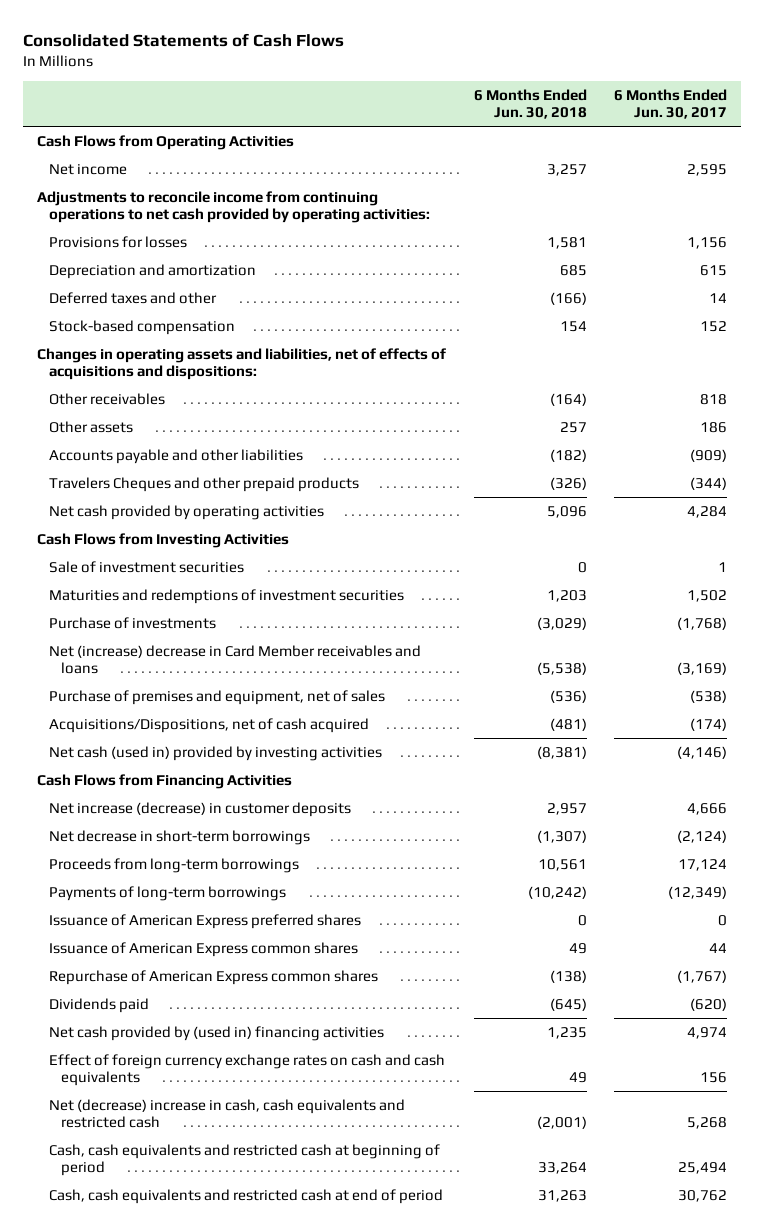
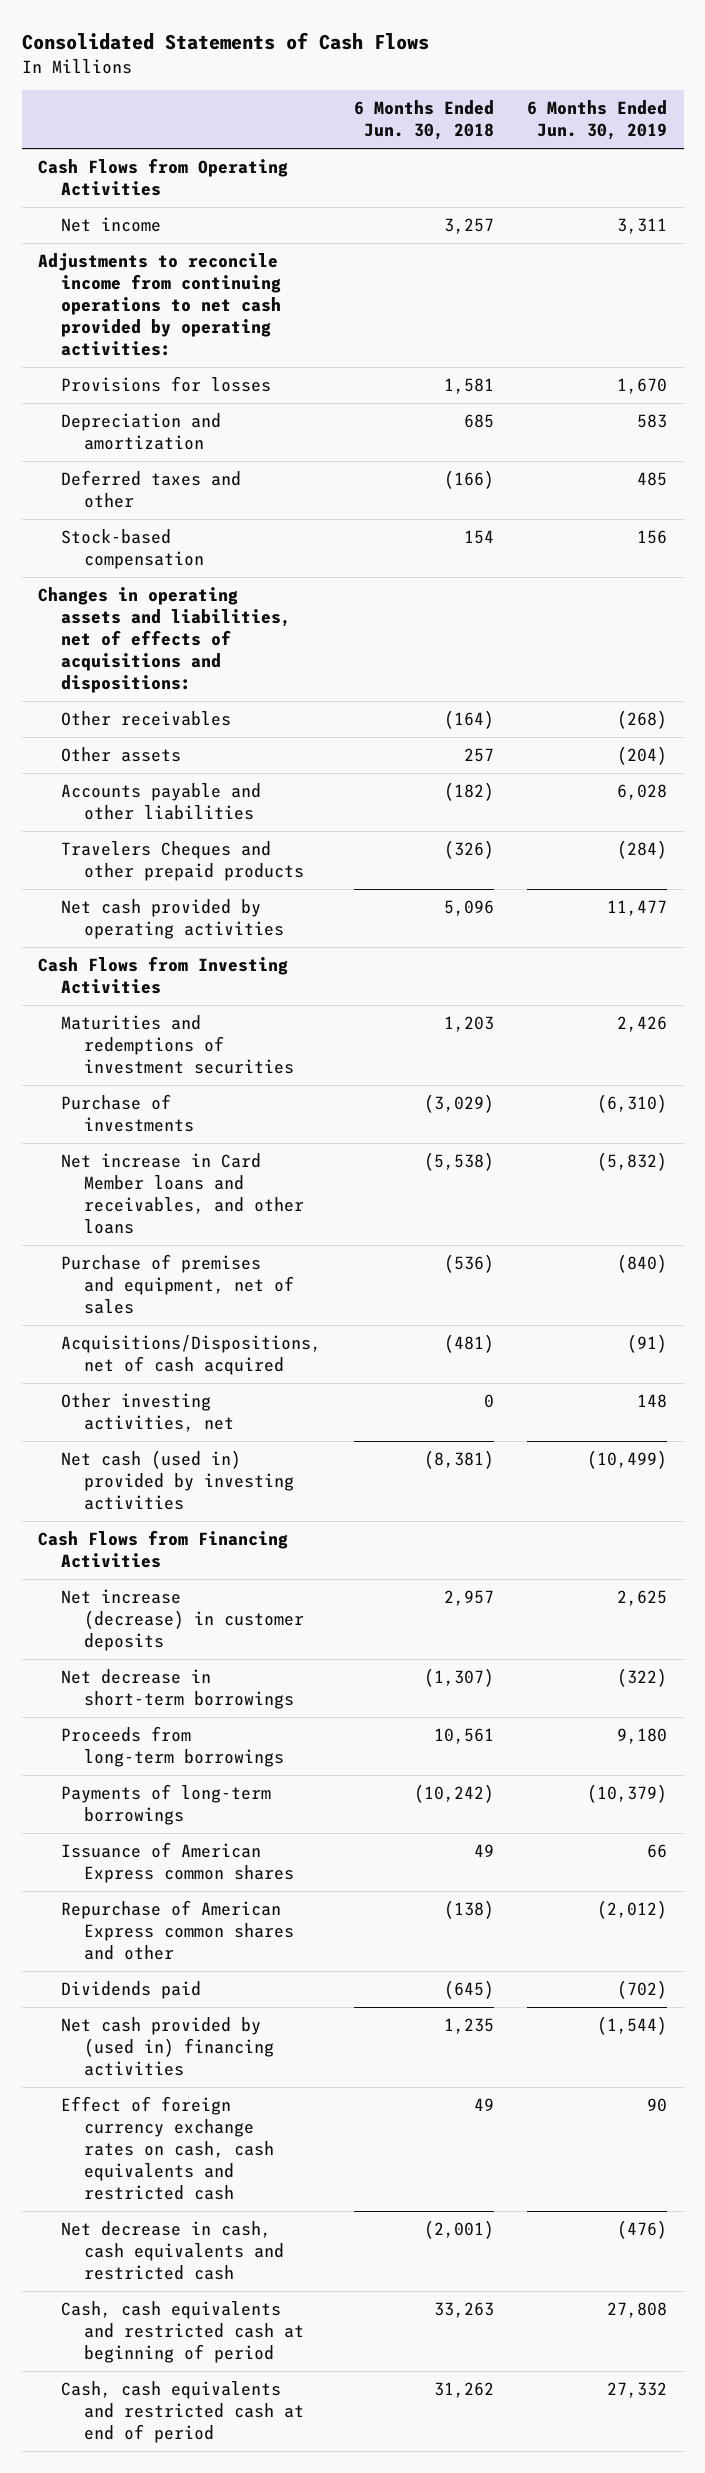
[614,88,728,119] 6 Months Ended Jun. 30, 2017 -> none
none -> [527,100,668,141] 6 Months Ended Jun. 30, 2019
[48,560,244,573] Sale of investment securities -> none
[48,644,421,675] Net (increase) decrease in Card Member receivables and loans -> [60,1152,304,1235] Net increase in Card Member loans and receivables, and other loans
none -> [60,1392,234,1433] Other investing activities, net
[48,913,361,929] Issuance of American Express preferred shares -> none
[48,969,378,985] Repurchase of American Express common shares -> [60,1899,294,1961] Repurchase of American Express common shares and other
[48,1053,445,1087] Effect of foreign currency exchange rates on cash and cash equivalents -> [60,2095,274,2201] Effect of foreign currency exchange rates on cash, cash equivalents and restricted cash
[48,1098,405,1129] Net (decrease) increase in cash, cash equivalents and restricted cash -> [60,2220,284,2281] Net decrease in cash, cash equivalents and restricted cash
[537,1162,587,1175] 33,264 -> [434,2301,495,2318] 33,263
[537,1189,587,1202] 31,263 -> [434,2381,495,2398] 31,262

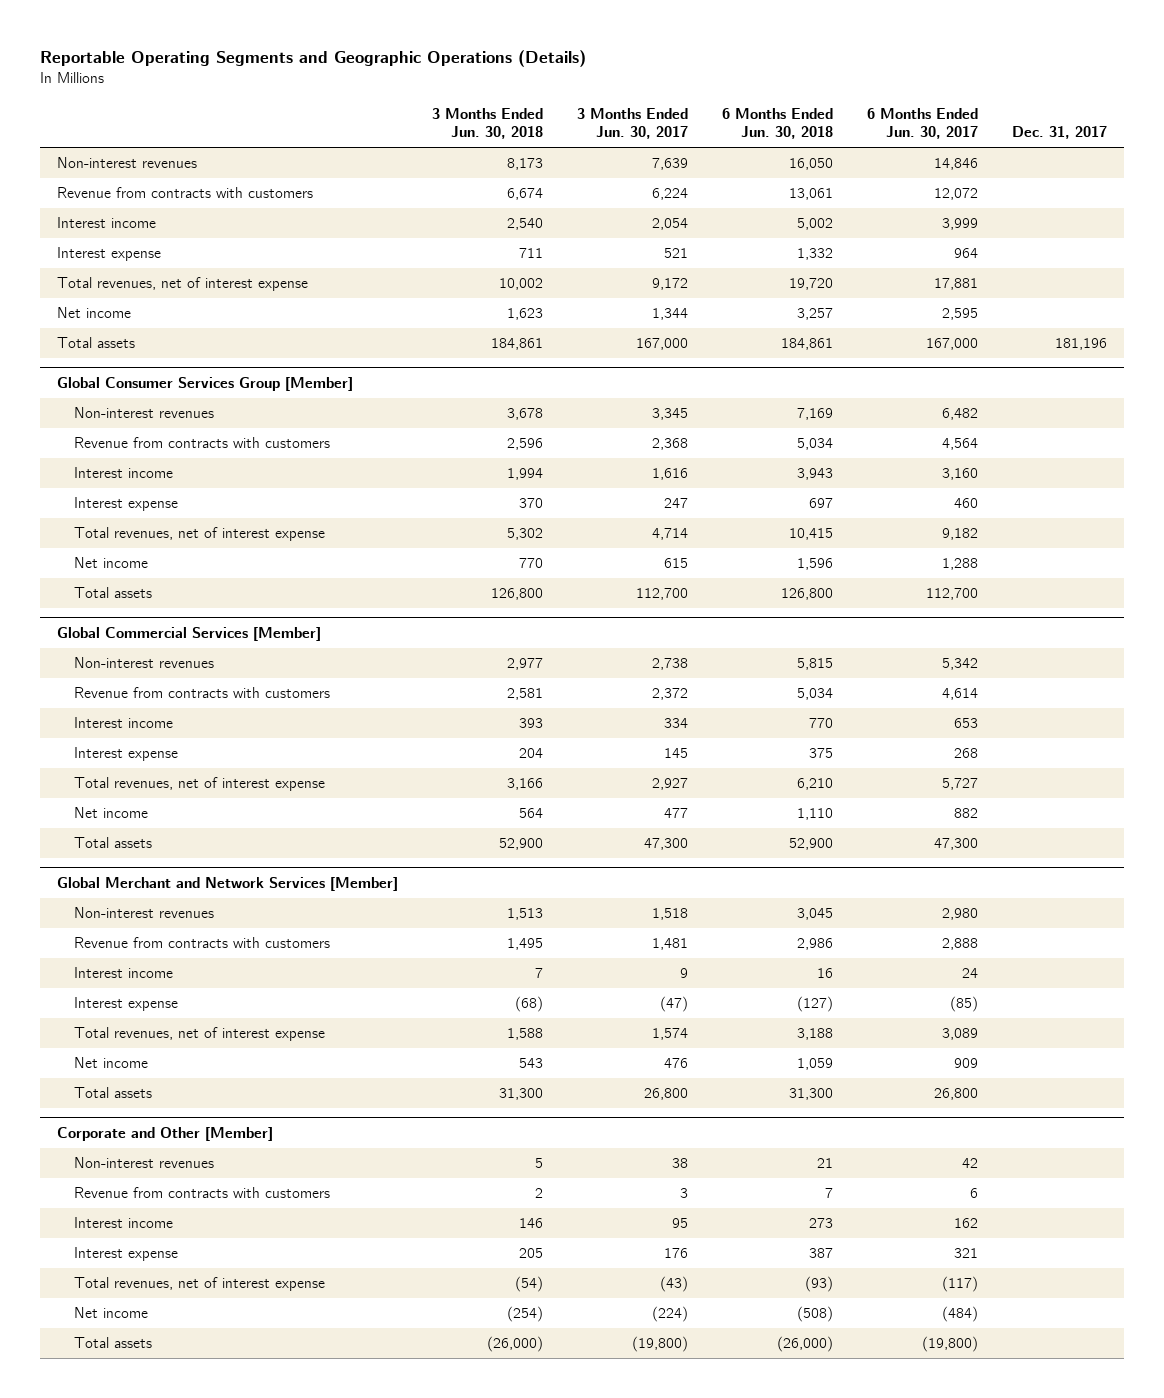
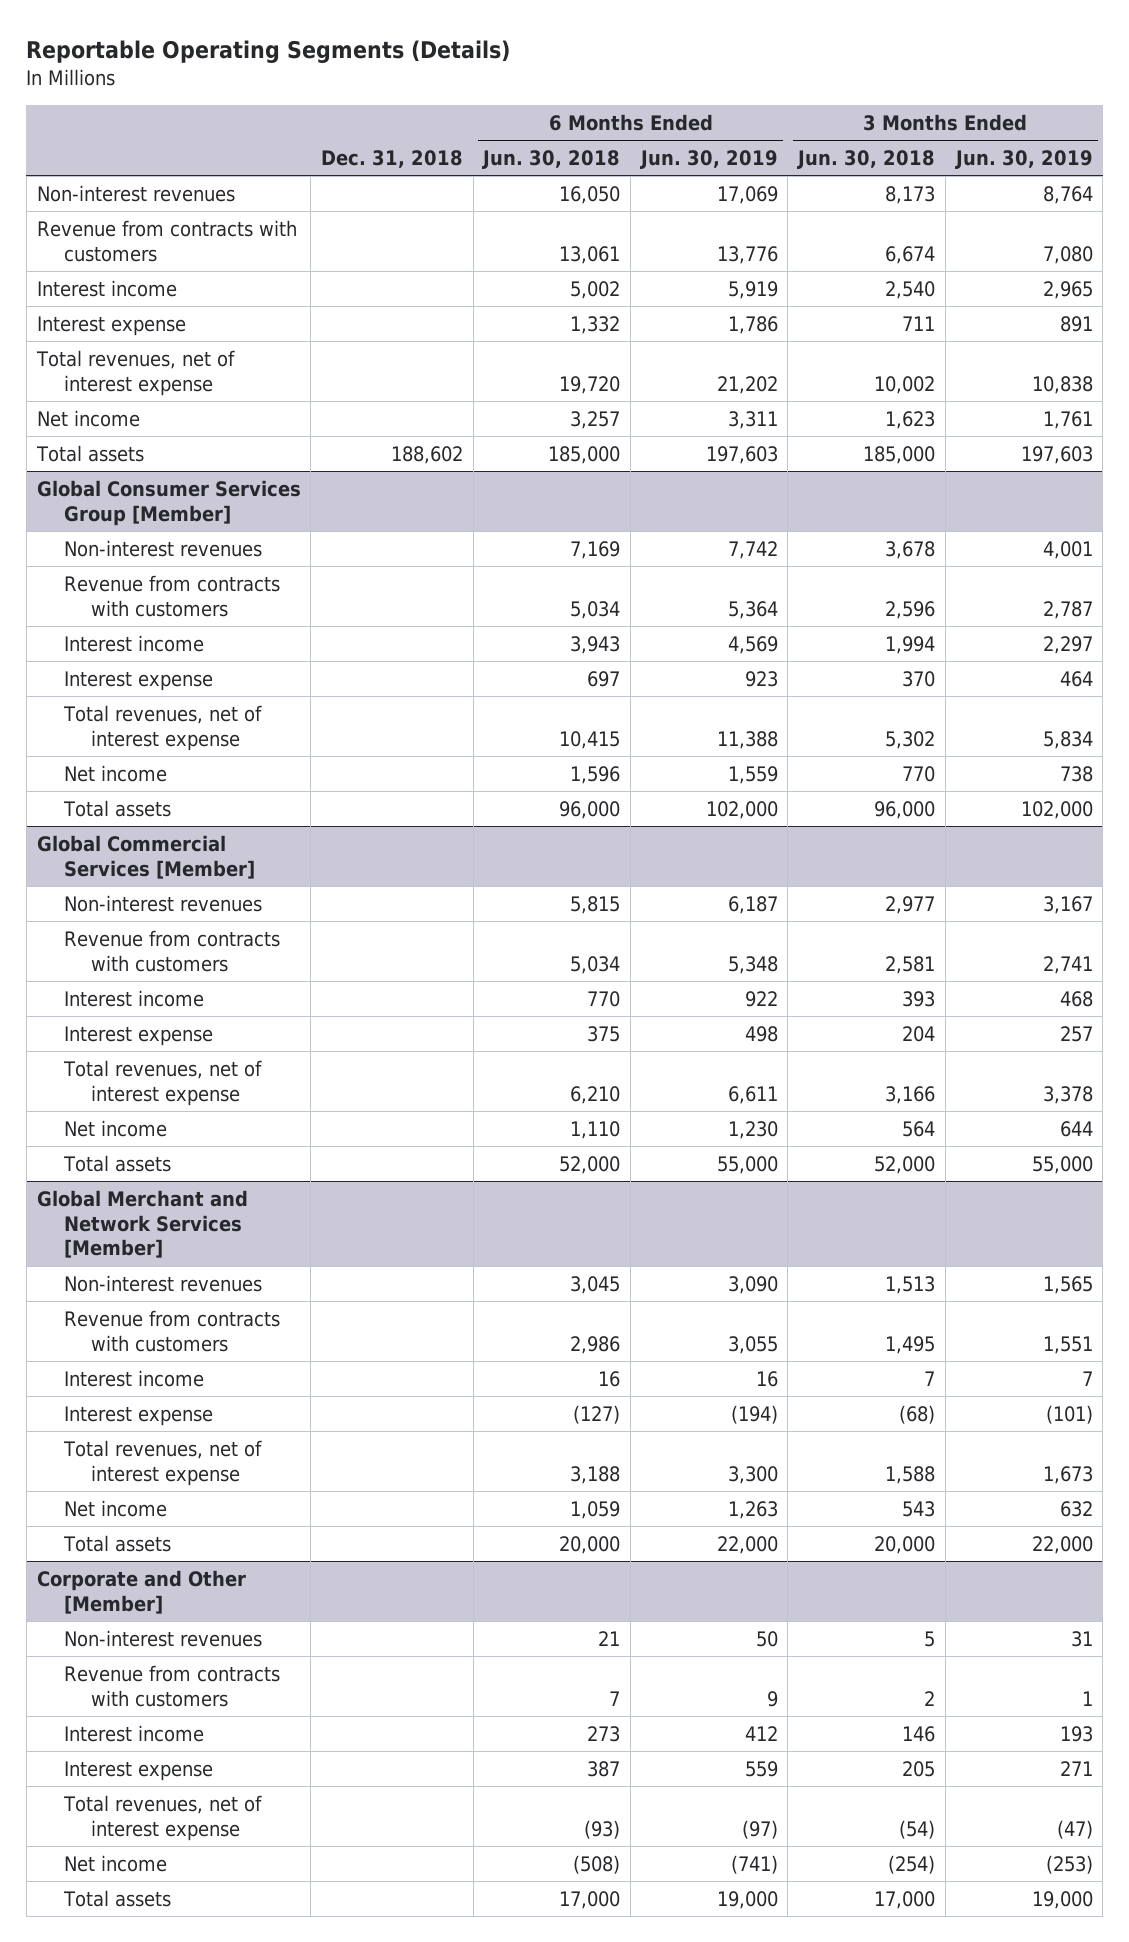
[39,50,586,68] Reportable Operating Segments and Geographic Operations (Details) -> [26,39,511,63] Reportable Operating Segments (Details)
[576,107,688,140] 3 Months Ended Jun. 30, 2017 -> none
[867,107,979,140] 6 Months Ended Jun. 30, 2017 -> none
[1012,126,1108,140] Dec. 31, 2017 -> none
none -> [320,150,463,169] Dec. 31, 2018
none -> [639,150,778,170] Jun. 30, 2019
none -> [954,150,1093,170] Jun. 30, 2019
[490,338,543,351] 184,861 -> [863,445,936,464] 185,000
[781,338,834,351] 184,861 -> [548,445,621,464] 185,000
[490,588,543,601] 126,800 -> [874,800,936,819] 96,000
[781,588,834,601] 126,800 -> [559,800,621,819] 96,000
[498,838,543,851] 52,900 -> [874,1155,936,1174] 52,000
[789,838,834,851] 52,900 -> [559,1155,621,1174] 52,000
[498,1088,543,1101] 31,300 -> [874,1535,936,1554] 20,000
[789,1088,834,1101] 31,300 -> [559,1535,621,1554] 20,000
[486,1336,543,1353] (26,000) -> [874,1890,936,1909] 17,000
[777,1336,834,1353] (26,000) -> [559,1890,621,1909] 17,000

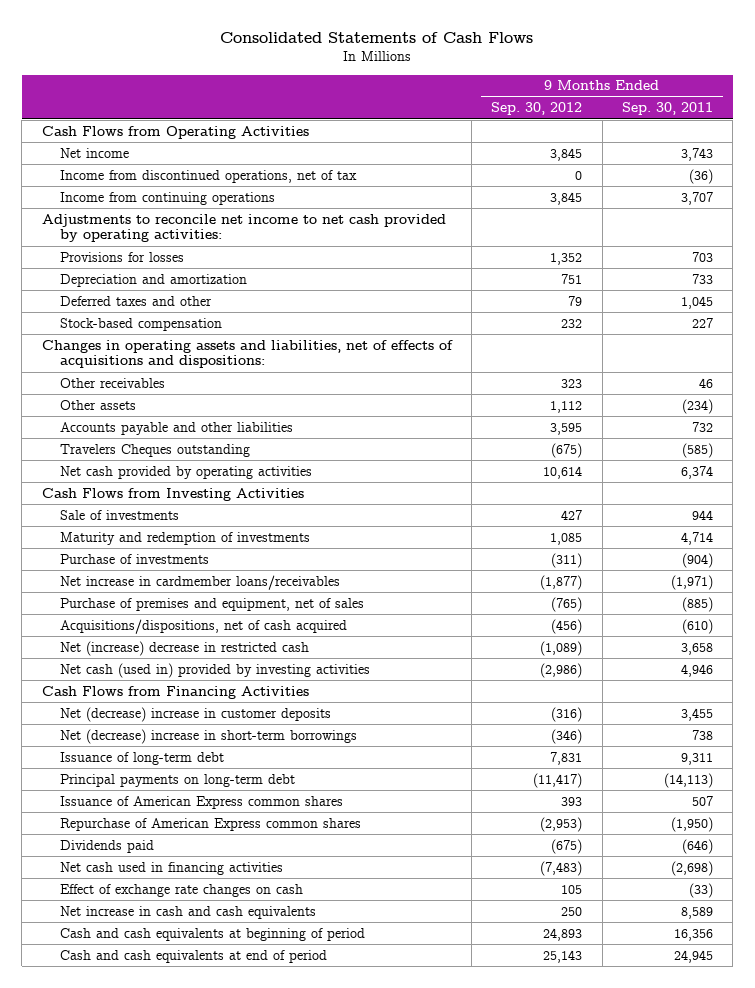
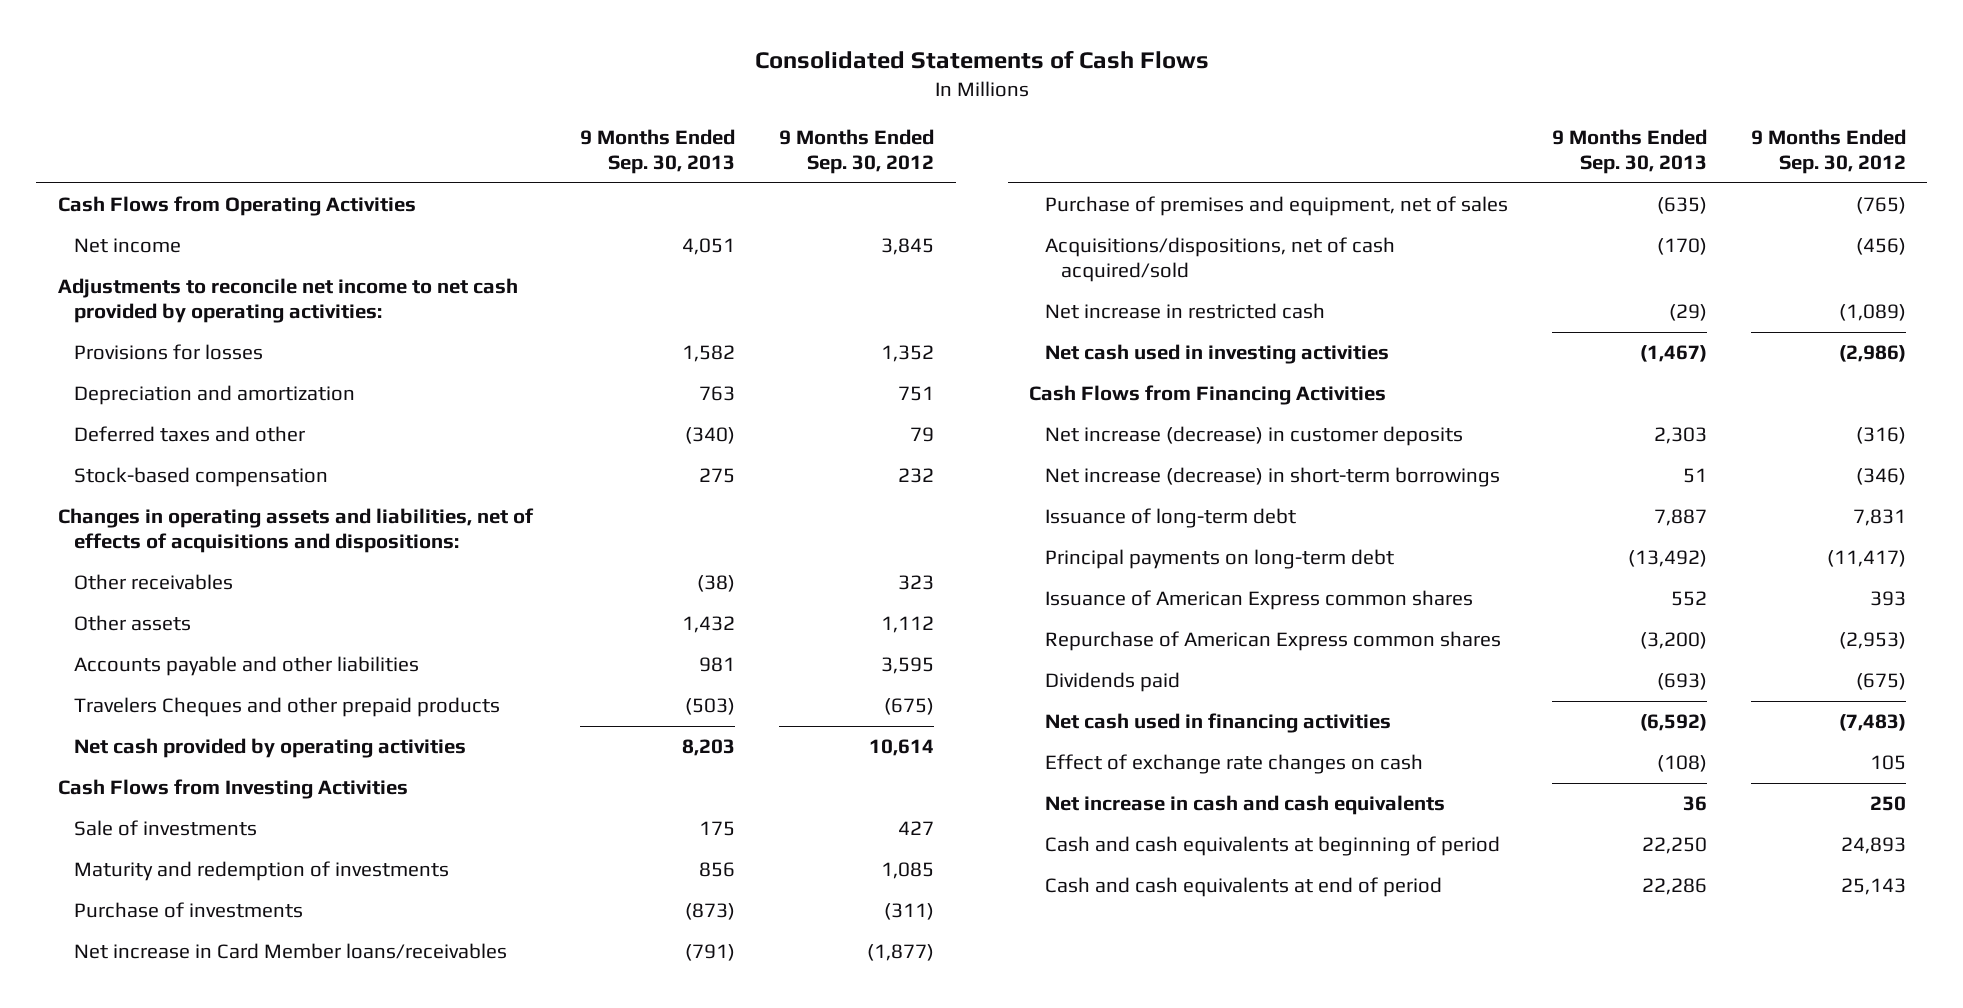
[621,102,713,116] Sep. 30, 2011 -> none
none -> [580,129,736,175] 9 Months Ended Sep. 30, 2013
[60,169,358,183] Income from discontinued operations, net of tax -> none
[60,191,276,205] Income from continuing operations -> none
[60,443,251,457] Travelers Cheques outstanding -> [73,697,500,718] Travelers Cheques and other prepaid products
[60,574,341,590] Net increase in cardmember loans/receivables -> [73,943,507,960] Net increase in Card Member loans/receivables
[60,618,348,634] Acquisitions/dispositions, net of cash acquired -> [1045,237,1396,283] Acquisitions/dispositions, net of cash acquired/sold
[60,640,310,656] Net (increase) decrease in restricted cash -> [1045,303,1326,320] Net increase in restricted cash
[60,662,371,678] Net cash (used in) provided by investing activities -> [1045,344,1390,365] Net cash used in investing activities
[60,706,332,722] Net (decrease) increase in customer deposits -> [1045,426,1464,447] Net increase (decrease) in customer deposits
[60,728,358,744] Net (decrease) increase in short-term borrowings -> [1045,467,1501,488] Net increase (decrease) in short-term borrowings

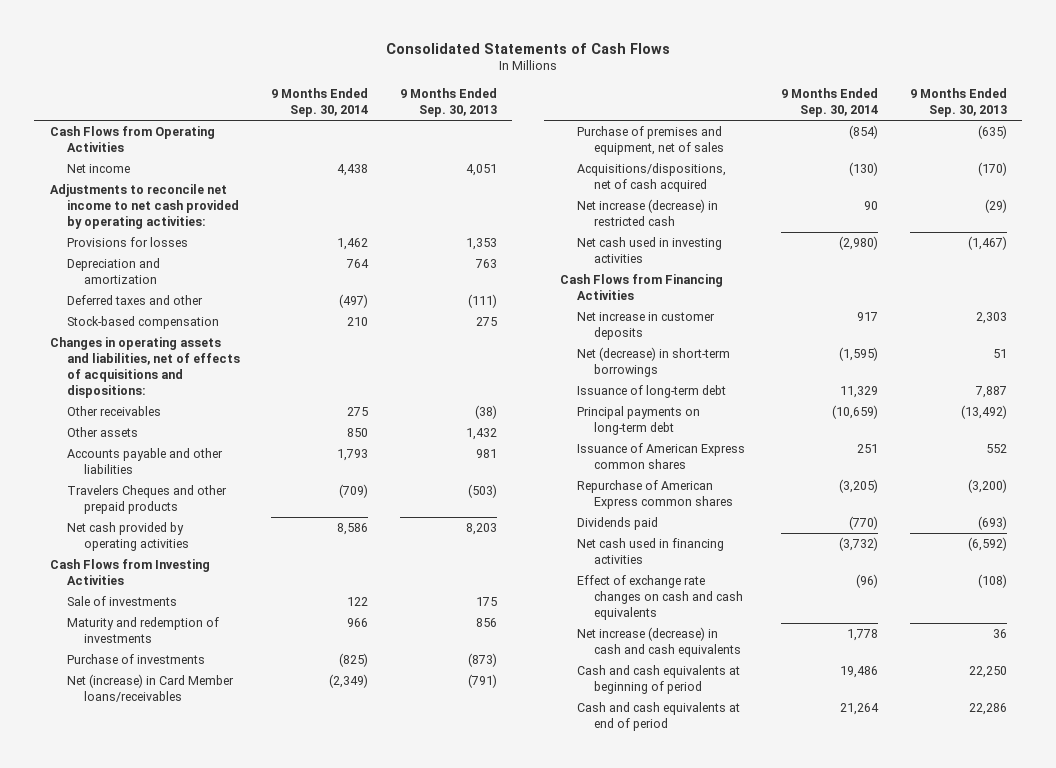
[779,129,935,175] 9 Months Ended Sep. 30, 2012 -> none
none -> [271,88,369,118] 9 Months Ended Sep. 30, 2014
[682,345,736,363] 1,582 -> [465,237,497,250] 1,353
[685,427,736,445] (340) -> [467,293,497,308] (111)
[73,943,507,960] Net increase in Card Member loans/receivables -> [66,673,234,703] Net (increase) in Card Member loans/receivables
[1045,237,1396,283] Acquisitions/dispositions, net of cash acquired/sold -> [576,162,726,193] Acquisitions/dispositions, net of cash acquired
[1045,303,1326,320] Net increase in restricted cash -> [576,198,718,227] Net increase (decrease) in restricted cash
[1045,426,1464,447] Net increase (decrease) in customer deposits -> [576,311,715,341] Net increase in customer deposits
[1045,467,1501,488] Net increase (decrease) in short-term borrowings -> [576,346,730,378] Net (decrease) in short-term borrowings
[1045,754,1424,775] Effect of exchange rate changes on cash -> [576,574,743,621] Effect of exchange rate changes on cash and cash equivalents
[1045,795,1446,816] Net increase in cash and cash equivalents -> [576,626,741,658] Net increase (decrease) in cash and cash equivalents

